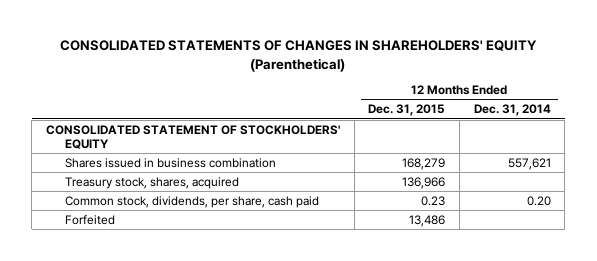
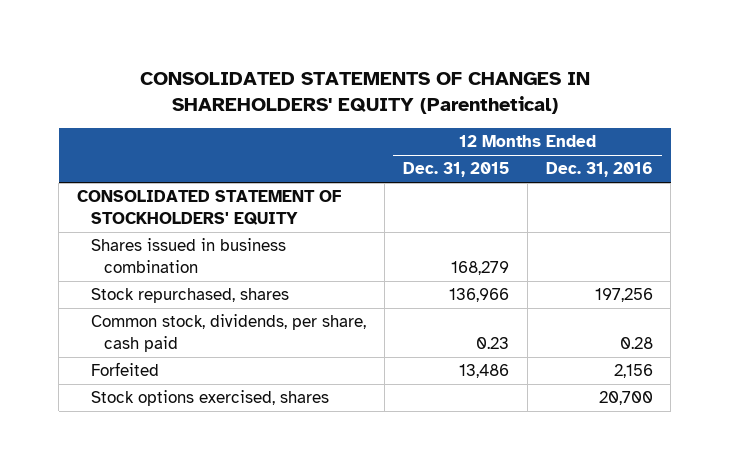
[473,104,551,117] Dec. 31, 2014 -> none
none -> [545,162,653,178] Dec. 31, 2016
[64,176,239,189] Treasury stock, shares, acquired -> [90,288,289,304] Stock repurchased, shares
none -> [90,390,329,407] Stock options exercised, shares

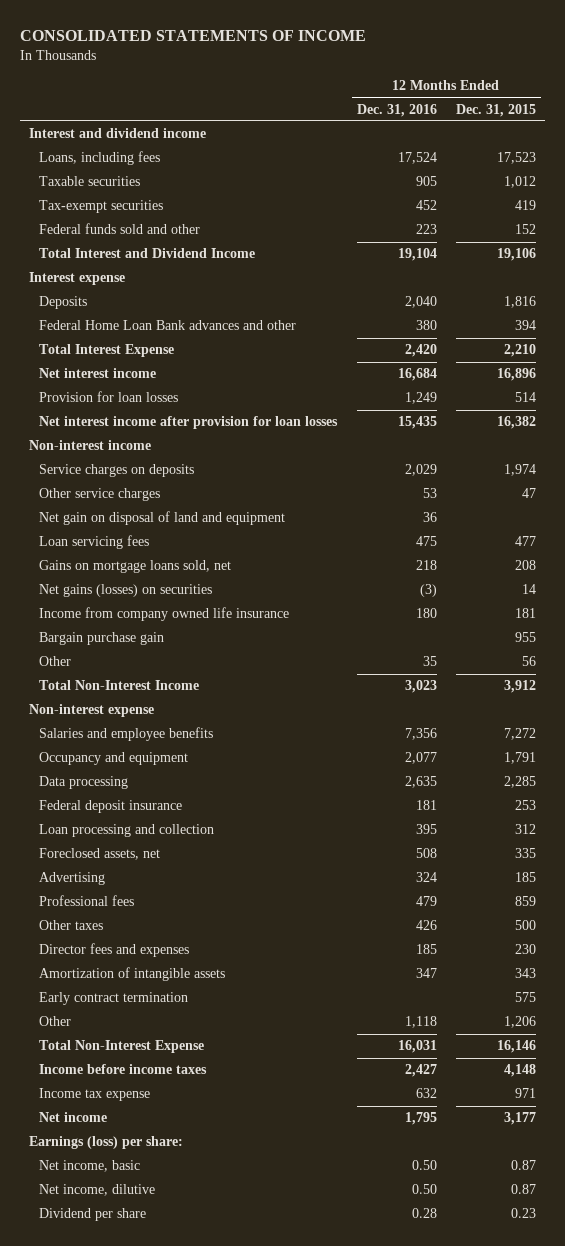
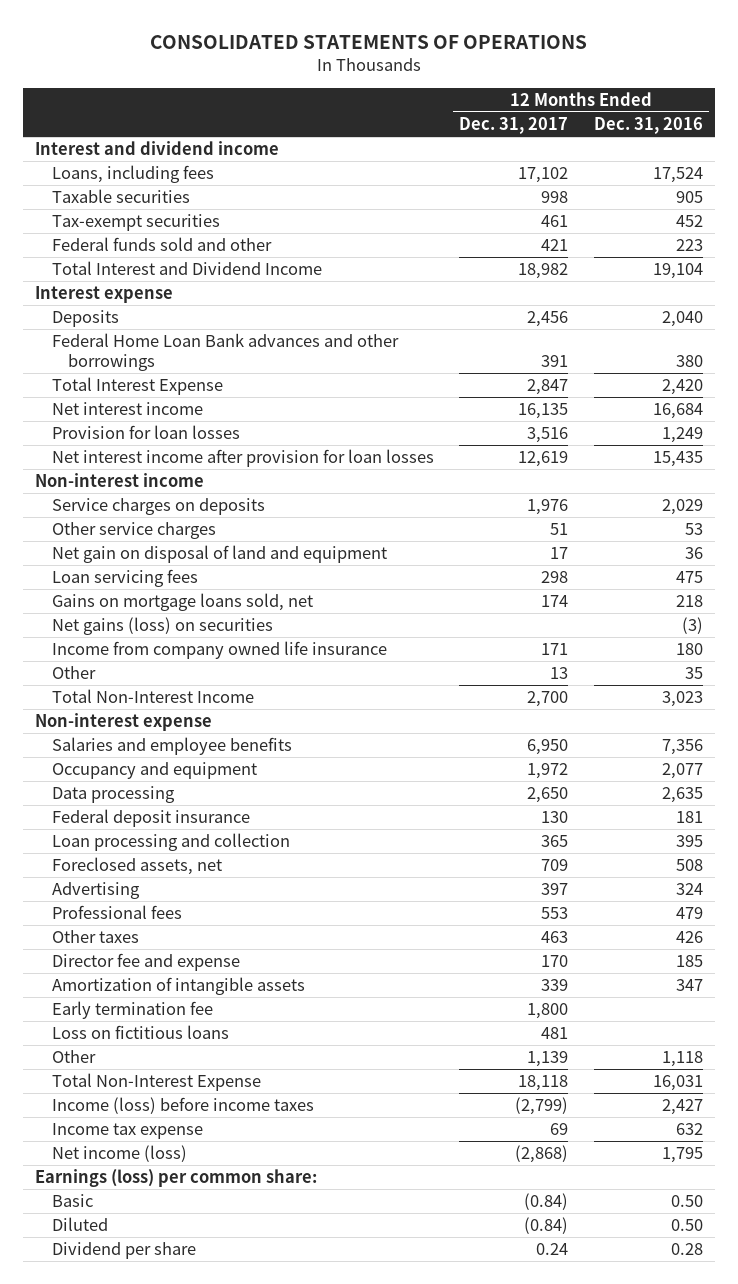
[19,30,366,42] CONSOLIDATED STATEMENTS OF INCOME -> [150,34,588,49] CONSOLIDATED STATEMENTS OF OPERATIONS
[455,103,536,117] Dec. 31, 2015 -> none
none -> [459,117,569,135] Dec. 31, 2017
[39,320,297,331] Federal Home Loan Bank advances and other -> [51,333,399,371] Federal Home Loan Bank advances and other borrowings
[39,584,213,598] Net gains (losses) on securities -> [51,617,273,636] Net gains (loss) on securities
[39,632,165,646] Bargain purchase gain -> none
[39,943,190,958] Director fees and expenses -> [51,953,240,972] Director fee and expense
[39,992,189,1006] Early contract termination -> [51,1001,213,1020] Early termination fee
none -> [51,1025,229,1040] Loss on fictitious loans
[39,1064,208,1075] Income before income taxes -> [51,1097,314,1115] Income (loss) before income taxes
[39,1112,108,1123] Net income -> [51,1145,187,1163] Net income (loss)
[29,1136,184,1150] Earnings (loss) per share: -> [35,1169,318,1188] Earnings (loss) per common share:
[39,1160,141,1173] Net income, basic -> [51,1194,93,1208] Basic
[39,1184,156,1197] Net income, dilutive -> [51,1217,108,1232] Diluted

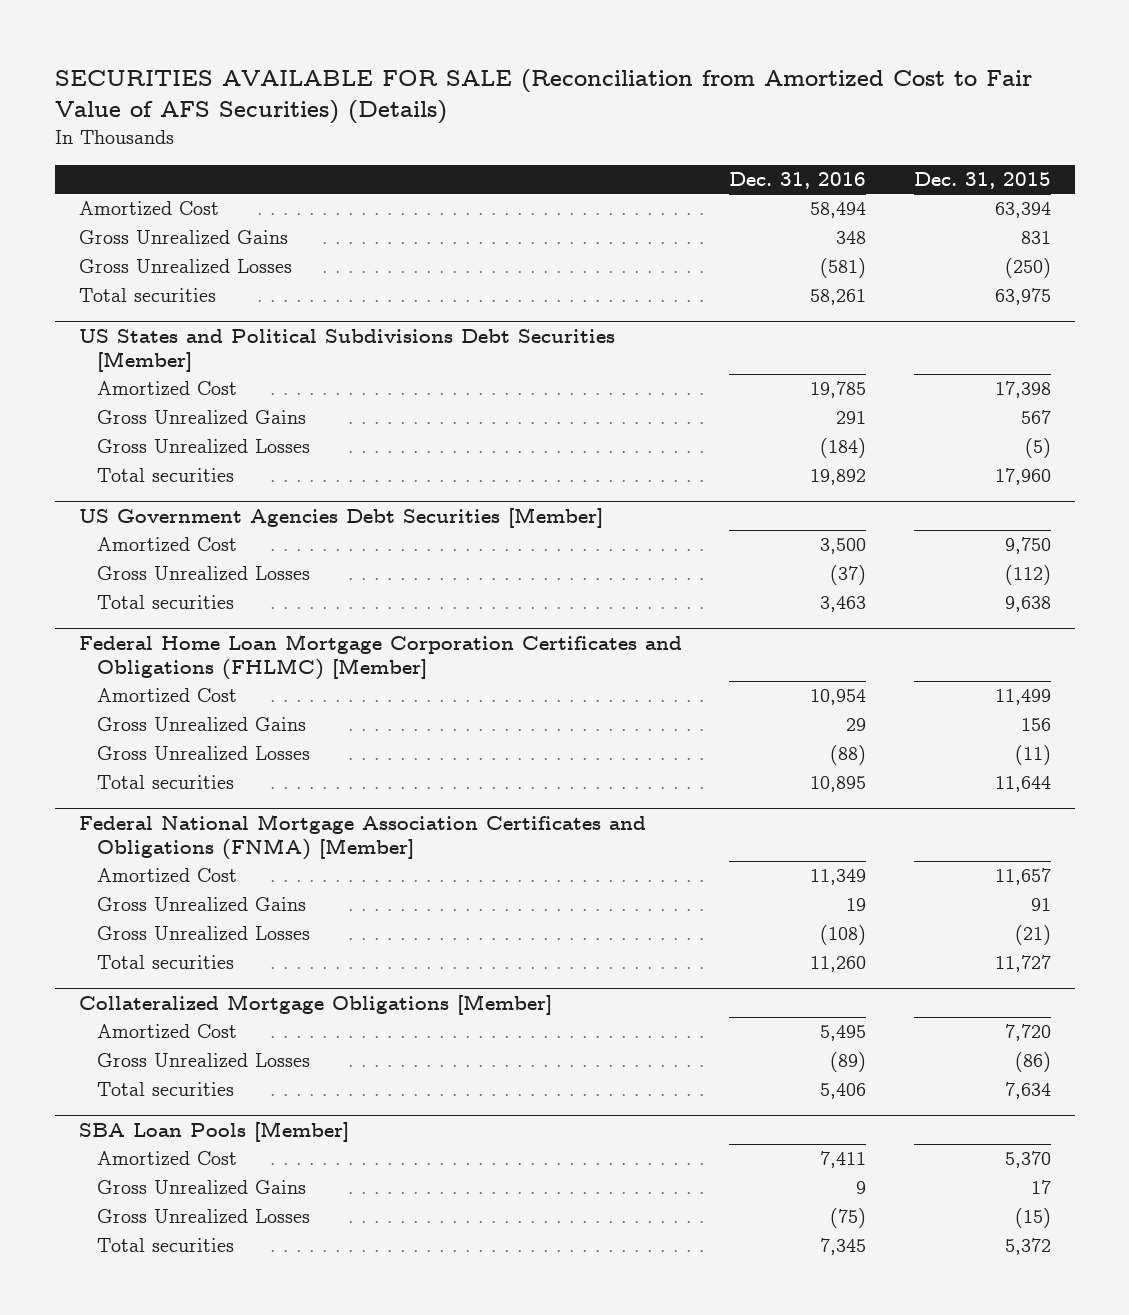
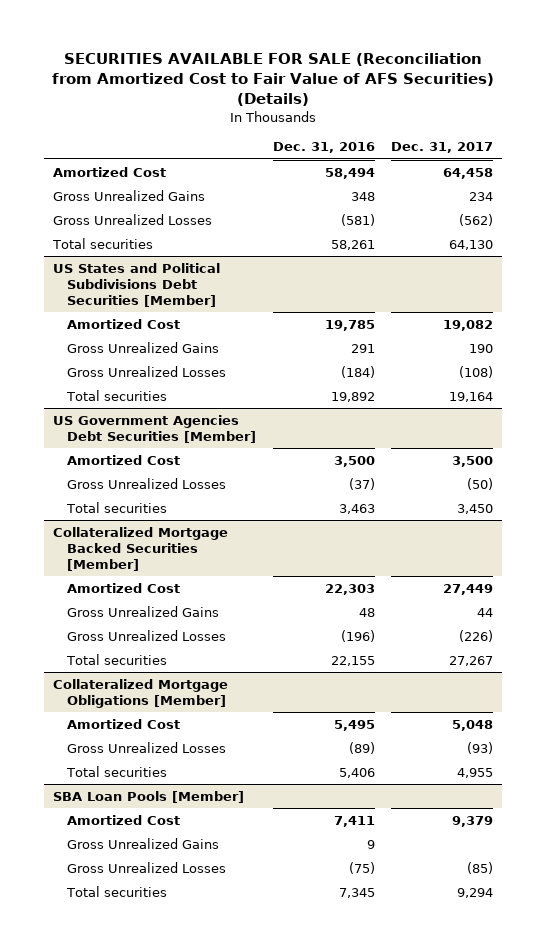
[913,171,1051,189] Dec. 31, 2015 -> none
none -> [391,142,494,154] Dec. 31, 2017
[78,634,682,680] Federal Home Loan Mortgage Corporation Certificates and Obligations (FHLMC) [Member] -> none
[78,814,646,860] Federal National Mortgage Association Certificates and Obligations (FNMA) [Member] -> none
[97,868,238,884] Amortized Cost -> none
[97,897,307,913] Gross Unrealized Gains -> none
[97,926,311,942] Gross Unrealized Losses -> none
[97,955,235,970] Total securities -> none
none -> [52,526,228,571] Collateralized Mortgage Backed Securities [Member]
[810,689,867,706] 10,954 -> [324,583,375,595] 22,303
[846,718,867,732] 29 -> [358,607,375,617] 48
[830,745,867,766] (88) -> [340,629,375,642] (196)
[810,776,867,793] 10,895 -> [330,655,375,666] 22,155

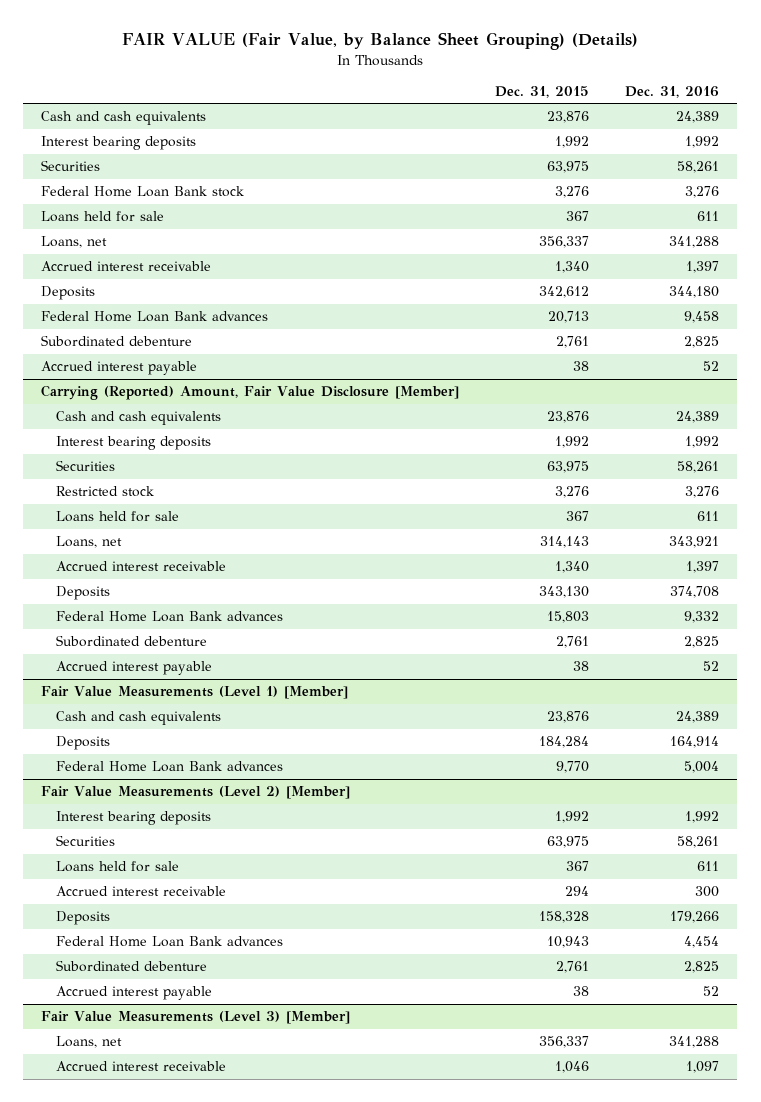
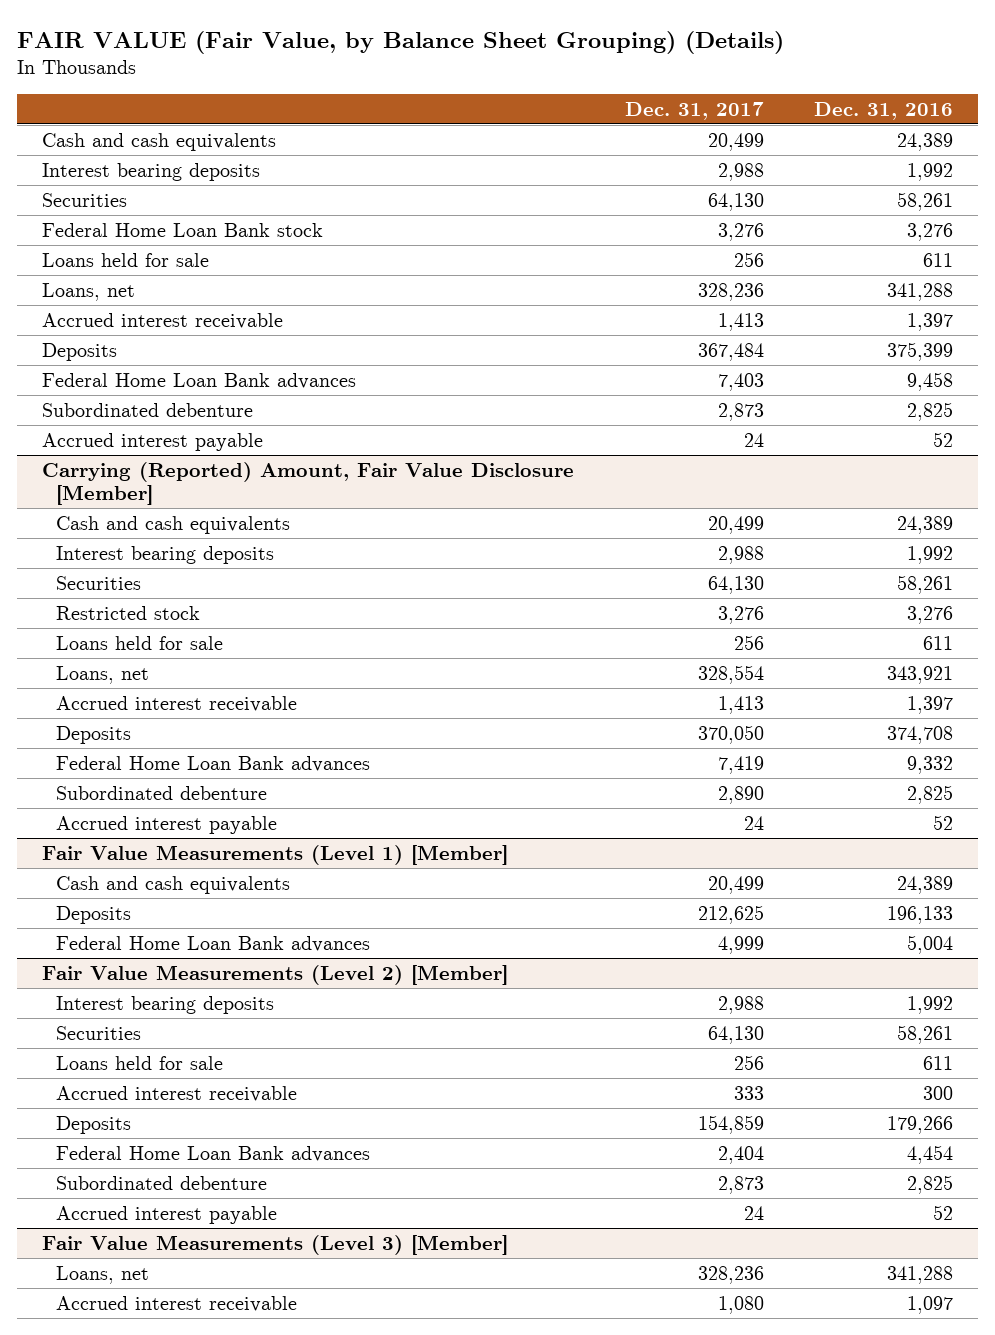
[495,85,590,98] Dec. 31, 2015 -> none
none -> [624,101,764,120] Dec. 31, 2017
[669,286,720,299] 344,180 -> [887,341,954,361] 375,399
[670,736,720,749] 164,914 -> [887,905,954,924] 196,133

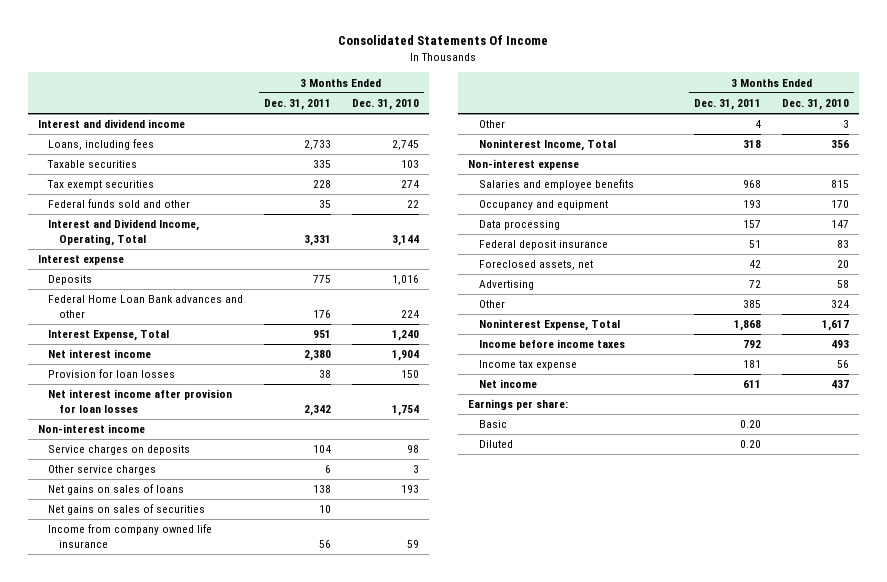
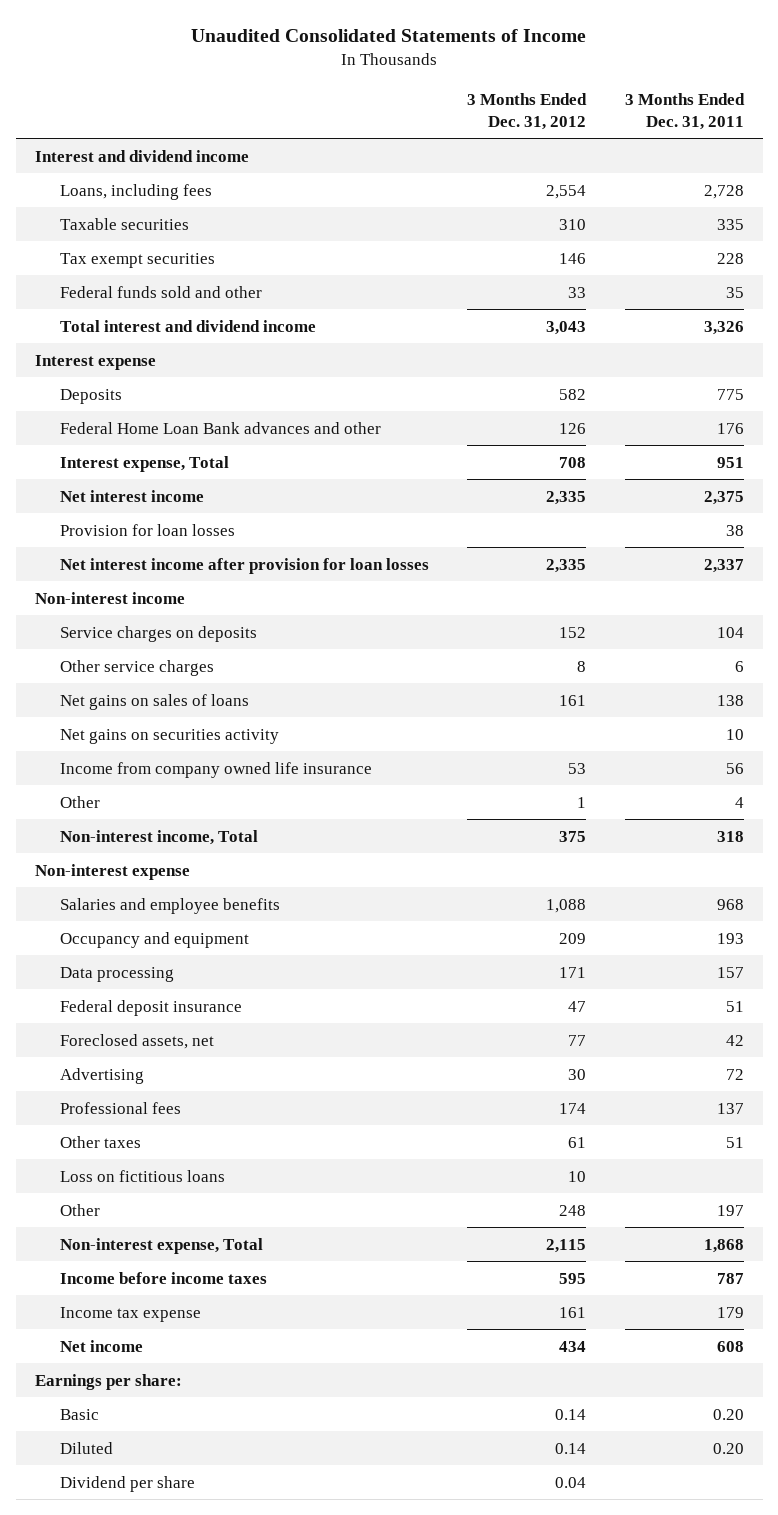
[338,35,549,46] Consolidated Statements Of Income -> [191,29,587,43] Unaudited Consolidated Statements of Income
[351,99,419,111] Dec. 31, 2010 -> none
none -> [467,93,588,130] 3 Months Ended Dec. 31, 2012
[304,140,332,151] 2,733 -> [703,184,744,199] 2,728
[48,219,200,247] Interest and Dividend Income, Operating, Total -> [60,319,317,332] Total interest and dividend income
[304,235,332,247] 3,331 -> [703,320,744,335] 3,326
[48,330,170,342] Interest Expense, Total -> [60,455,230,472] Interest expense, Total
[304,350,332,362] 2,380 -> [703,490,744,505] 2,375
[304,405,332,417] 2,342 -> [703,558,744,573] 2,337
[48,504,206,516] Net gains on sales of securities -> [60,728,280,744] Net gains on securities activity
[478,139,616,152] Noninterest Income, Total -> [60,829,259,845] Non-interest income, Total
none -> [60,1101,182,1114] Professional fees
none -> [60,1135,142,1148] Other taxes
none -> [60,1169,226,1182] Loss on fictitious loans
[743,300,762,309] 385 -> [716,1204,744,1216] 197
[478,319,620,332] Noninterest Expense, Total -> [60,1237,264,1254] Non-interest expense, Total
[743,340,762,349] 792 -> [716,1272,744,1284] 787
[743,360,762,369] 181 -> [716,1306,744,1318] 179
[743,380,762,389] 611 -> [716,1340,744,1352] 608
none -> [60,1475,196,1492] Dividend per share

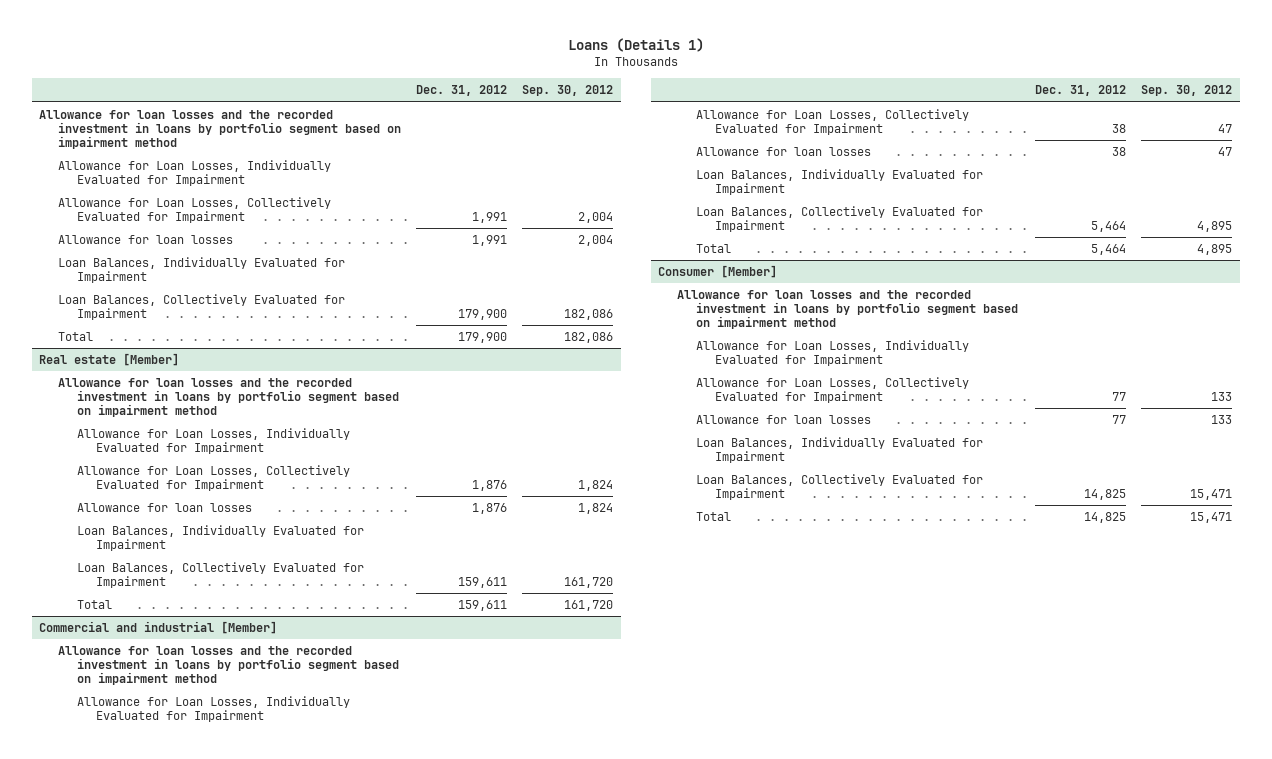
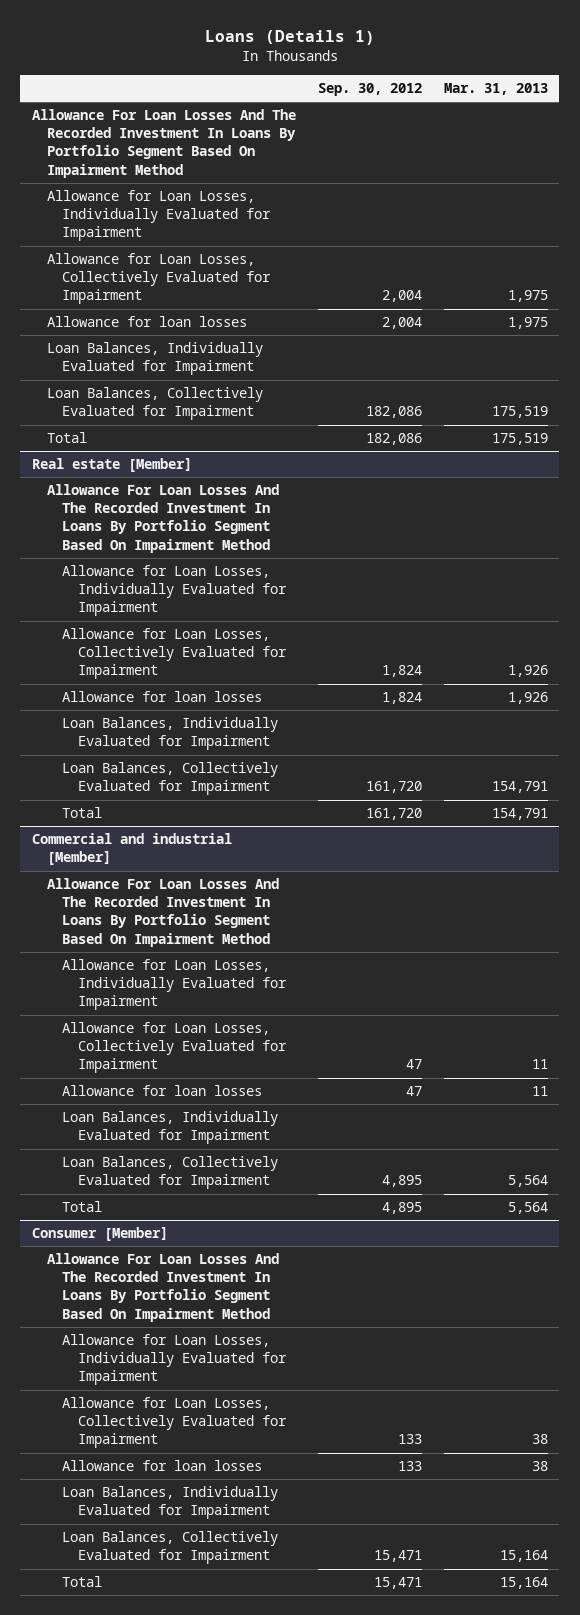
[416,85,508,97] Dec. 31, 2012 -> none
none -> [444,83,549,96] Mar. 31, 2013
[39,109,402,149] Allowance for loan losses and the recorded investment in loans by portfolio segment based on impairment method -> [31,109,296,178] Allowance For Loan Losses And The Recorded Investment In Loans By Portfolio Segment Based On Impairment Method
[58,377,400,417] Allowance for loan losses and the recorded investment in loans by portfolio segment based on impairment method -> [46,484,279,553] Allowance For Loan Losses And The Recorded Investment In Loans By Portfolio Segment Based On Impairment Method
[58,645,400,685] Allowance for loan losses and the recorded investment in loans by portfolio segment based on impairment method -> [46,878,279,947] Allowance For Loan Losses And The Recorded Investment In Loans By Portfolio Segment Based On Impairment Method
[677,289,1019,329] Allowance for loan losses and the recorded investment in loans by portfolio segment based on impairment method -> [46,1253,279,1322] Allowance For Loan Losses And The Recorded Investment In Loans By Portfolio Segment Based On Impairment Method

